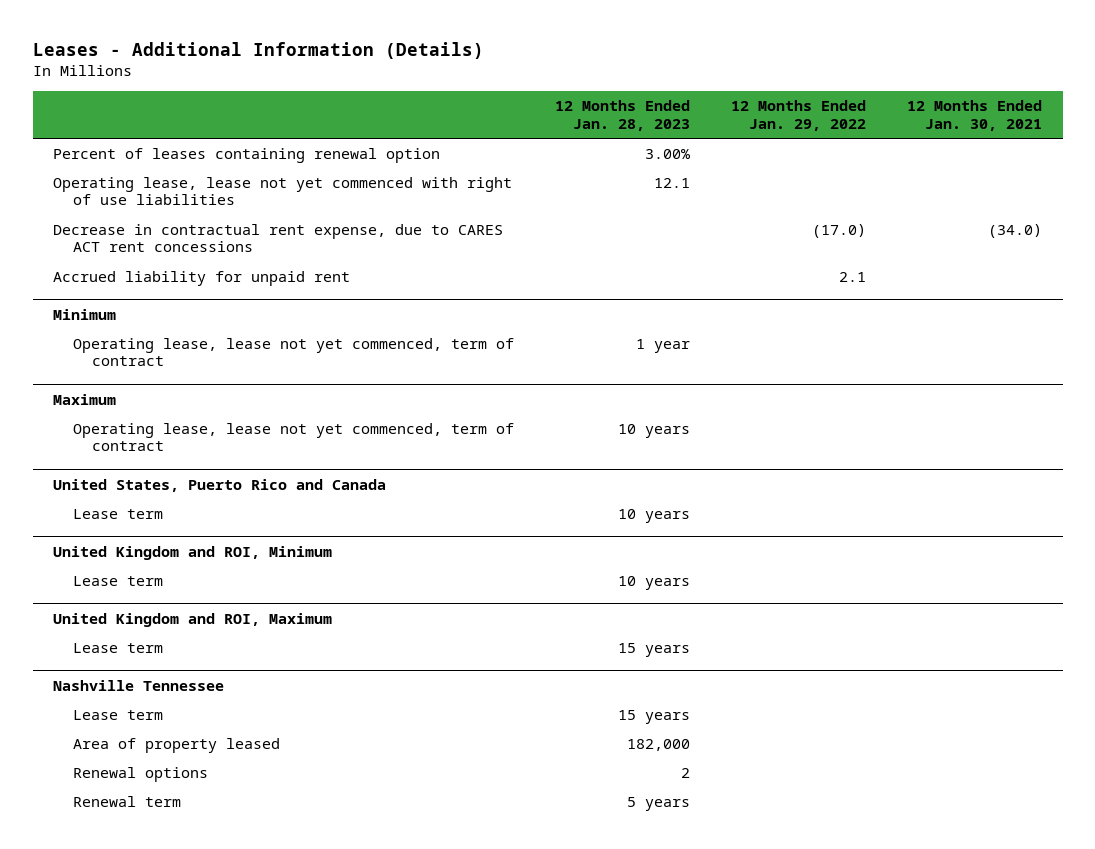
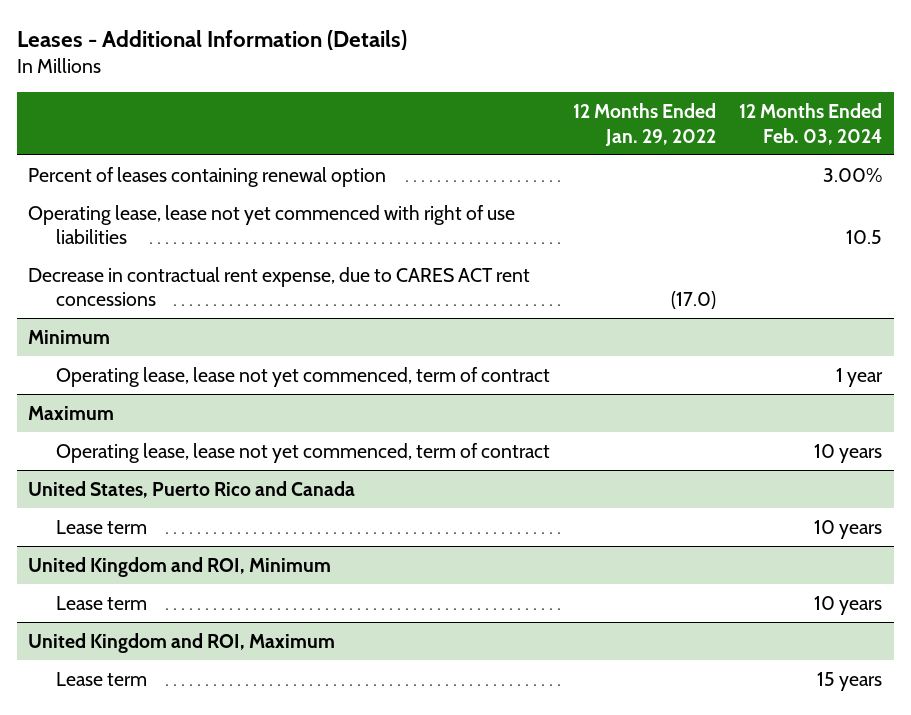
[554,100,690,131] 12 Months Ended Jan. 28, 2023 -> none
[907,100,1043,131] 12 Months Ended Jan. 30, 2021 -> none
none -> [739,103,883,145] 12 Months Ended Feb. 03, 2024
[53,270,351,286] Accrued liability for unpaid rent -> none
[53,679,225,691] Nashville Tennessee -> none
[72,709,163,720] Lease term -> none
[72,737,280,753] Area of property leased -> none
[72,766,208,782] Renewal options -> none
[72,795,181,807] Renewal term -> none

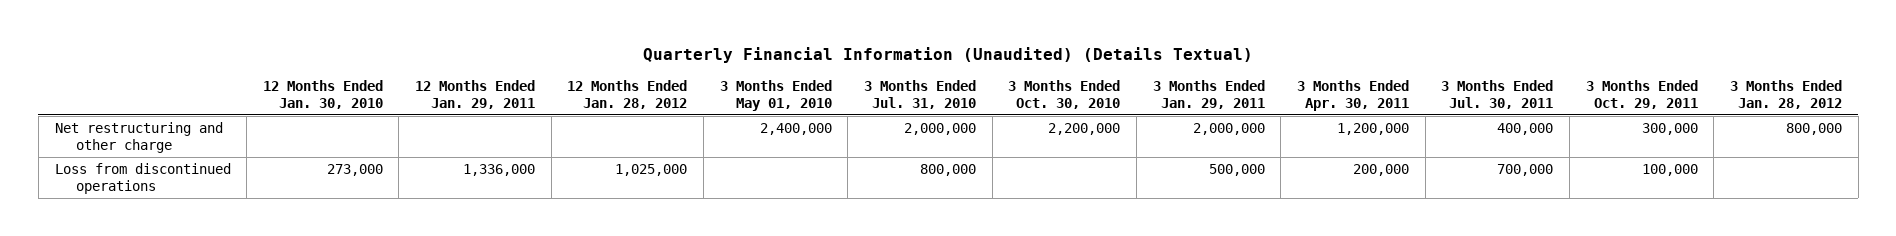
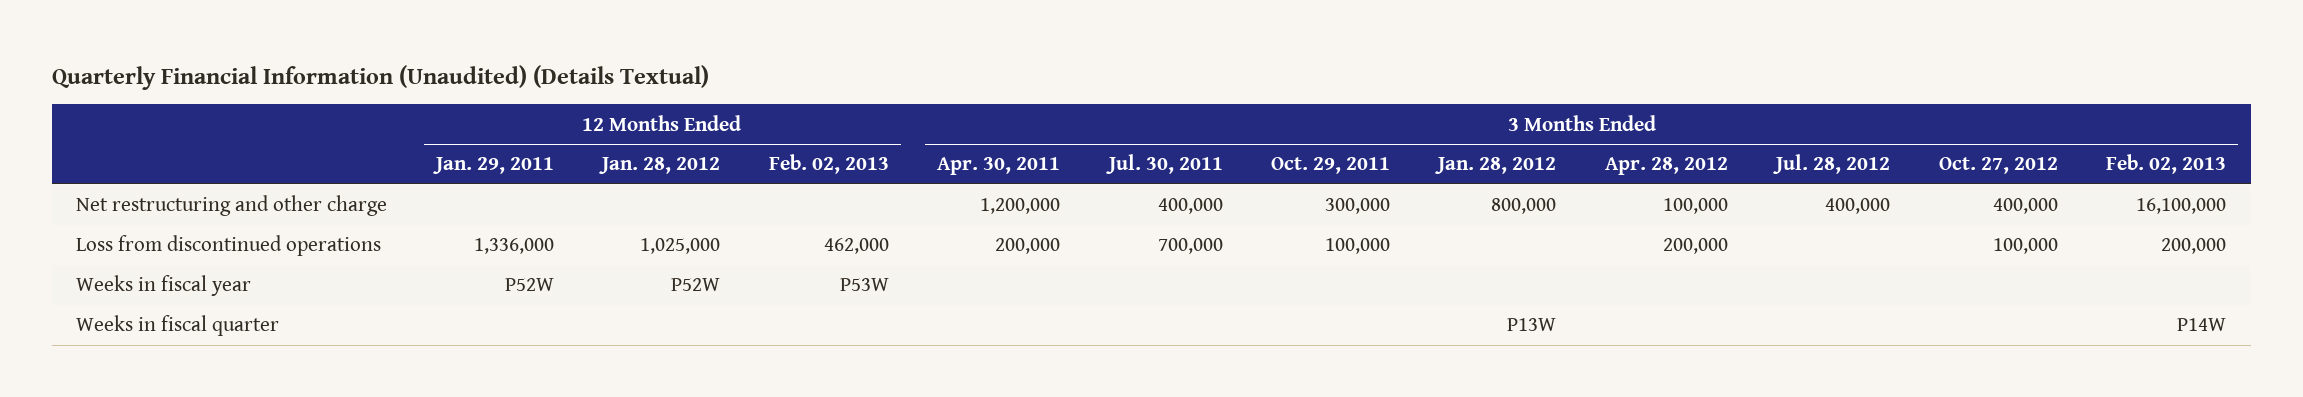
[262,79,383,109] 12 Months Ended Jan. 30, 2010 -> none
[719,79,832,111] 3 Months Ended May 01, 2010 -> none
[864,79,977,109] 3 Months Ended Jul. 31, 2010 -> none
[1008,79,1121,109] 3 Months Ended Oct. 30, 2010 -> none
[1152,79,1265,109] 3 Months Ended Jan. 29, 2011 -> none
none -> [768,154,889,175] Feb. 02, 2013
none -> [1604,157,1728,176] Apr. 28, 2012
none -> [1773,154,1891,175] Jul. 28, 2012
none -> [1938,157,2058,175] Oct. 27, 2012
none -> [2106,154,2227,175] Feb. 02, 2013
none -> [76,275,252,297] Weeks in fiscal year
none -> [76,315,280,337] Weeks in fiscal quarter

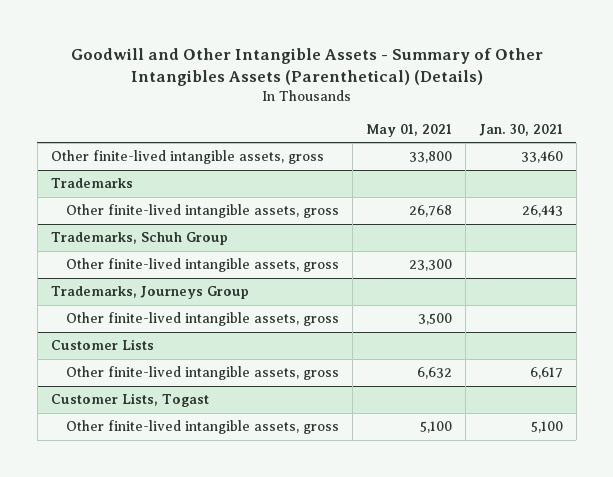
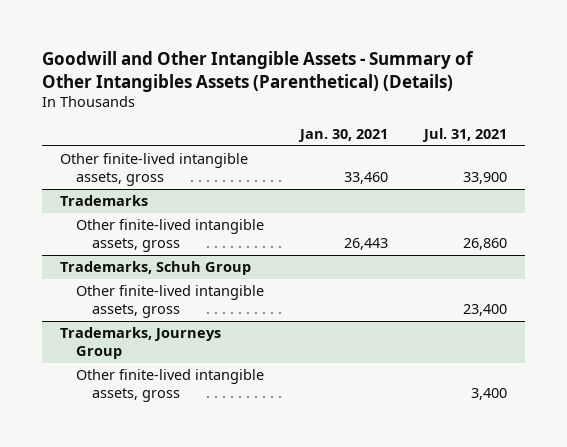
[366,123,453,137] May 01, 2021 -> none
none -> [422,128,508,143] Jul. 31, 2021
[50,339,154,351] Customer Lists -> none
[66,366,340,381] Other finite-lived intangible assets, gross -> none
[50,393,209,408] Customer Lists, Togast -> none
[66,420,340,435] Other finite-lived intangible assets, gross -> none

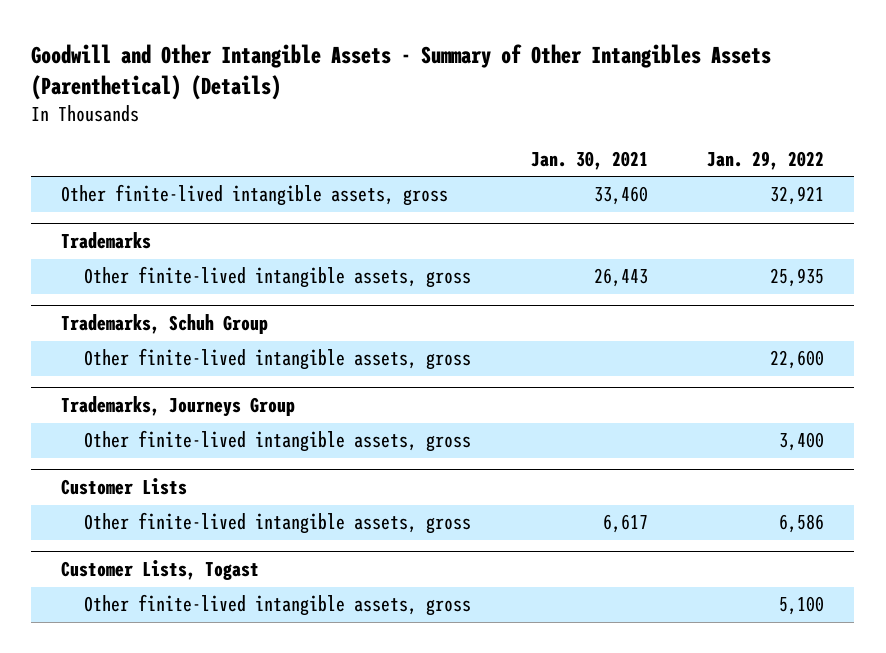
[422,128,508,143] Jul. 31, 2021 -> none
none -> [707,150,825,170] Jan. 29, 2022
none -> [61,478,188,496] Customer Lists
none -> [84,512,472,535] Other finite-lived intangible assets, gross
none -> [61,560,260,581] Customer Lists, Togast
none -> [84,594,472,617] Other finite-lived intangible assets, gross

